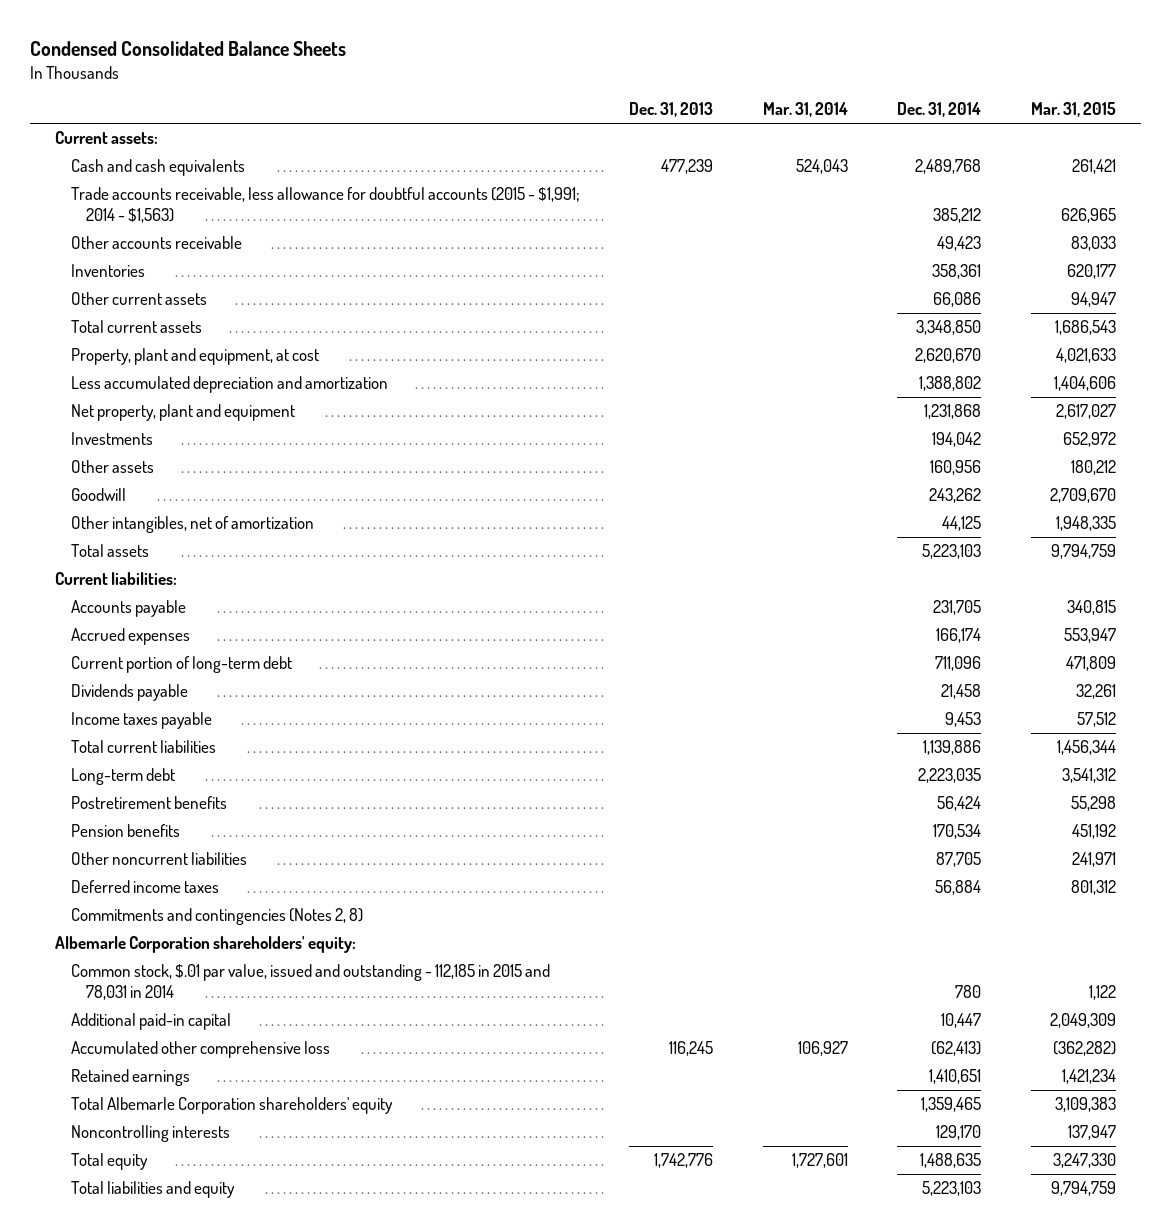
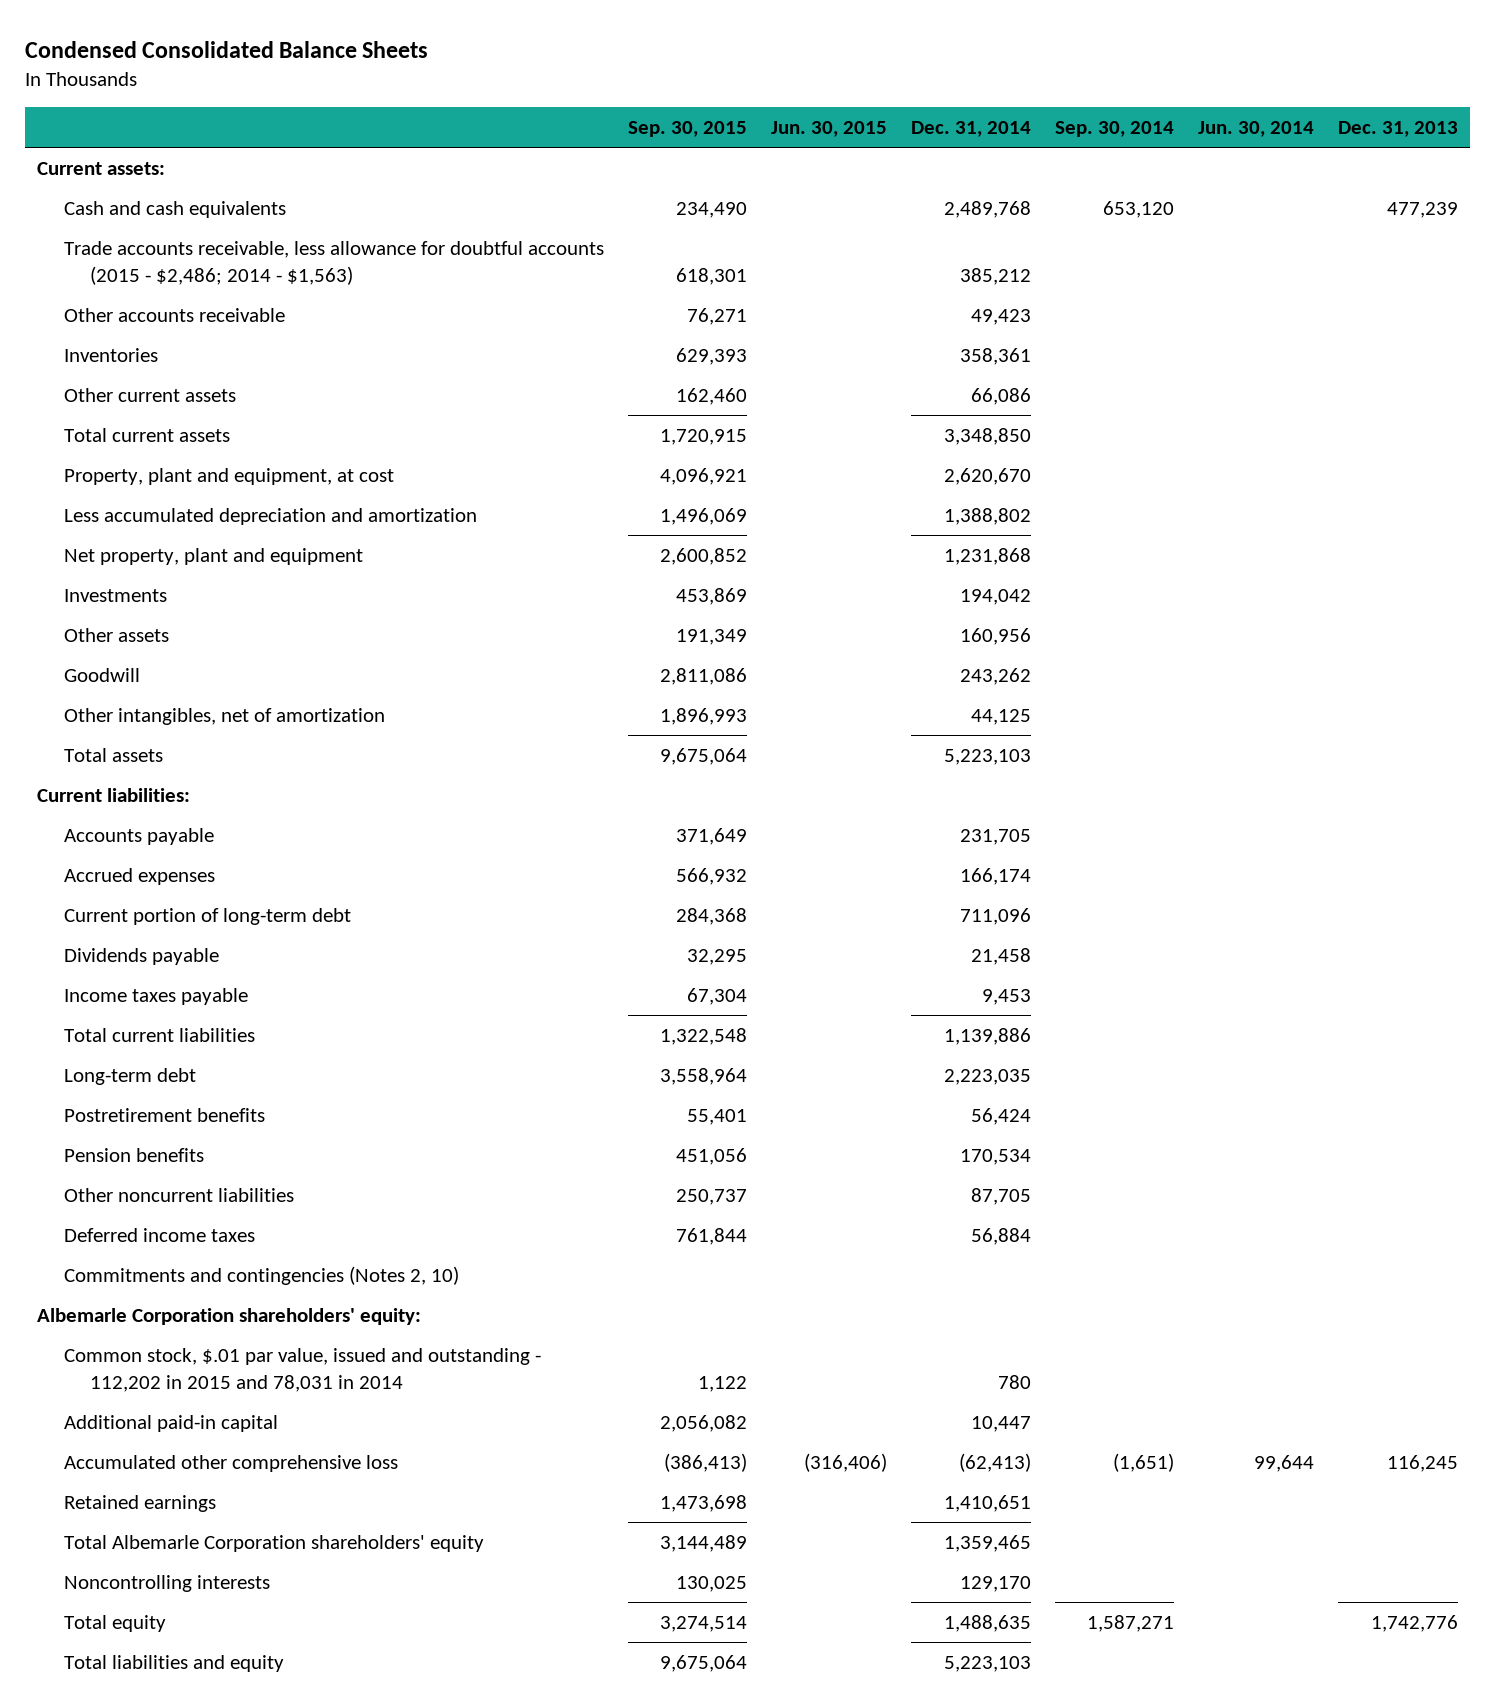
[762,102,848,118] Mar. 31, 2014 -> none
[1031,102,1117,118] Mar. 31, 2015 -> none
none -> [627,120,747,137] Sep. 30, 2015
none -> [770,120,887,137] Jun. 30, 2015
none -> [1054,120,1174,137] Sep. 30, 2014
none -> [1197,120,1314,137] Jun. 30, 2014
[70,186,580,224] Trade accounts receivable, less allowance for doubtful accounts (2015 - $1,991; 2014 - $1,563) -> [63,240,604,285] Trade accounts receivable, less allowance for doubtful accounts (2015 - $2,486; 2014 - $1,563)
[70,907,363,925] Commitments and contingencies (Notes 2, 8) -> [63,1265,459,1285] Commitments and contingencies (Notes 2, 10)
[70,963,550,1001] Common stock, $.01 par value, issued and outstanding - 112,185 in 2015 and 78,031 in 2014 -> [63,1347,541,1392] Common stock, $.01 par value, issued and outstanding - 112,202 in 2015 and 78,031 in 2014

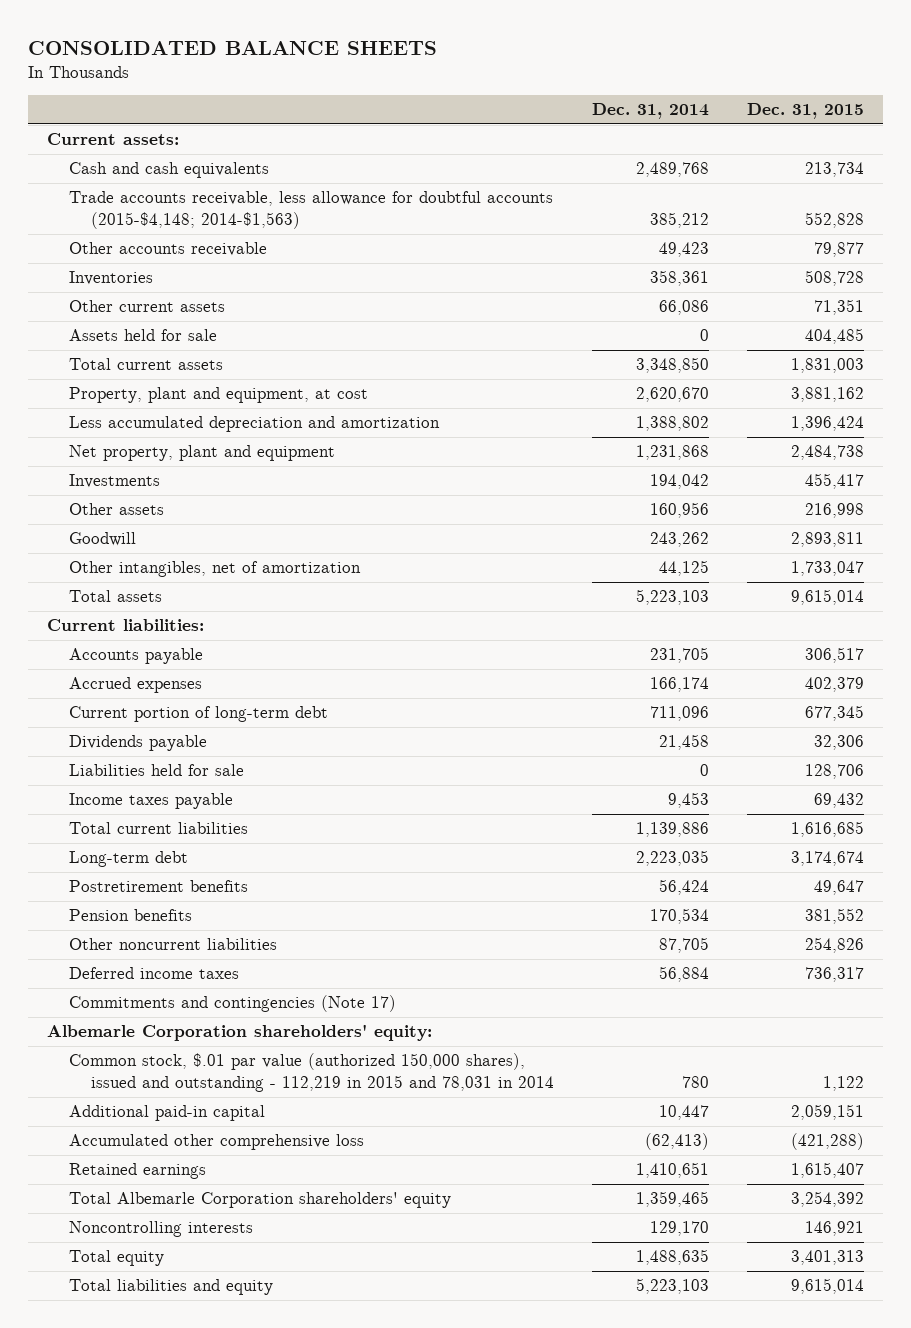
[25,40,429,58] Condensed Consolidated Balance Sheets -> [28,40,438,55] CONSOLIDATED BALANCE SHEETS
[627,120,747,137] Sep. 30, 2015 -> none
[770,120,887,137] Jun. 30, 2015 -> none
[1054,120,1174,137] Sep. 30, 2014 -> none
[1197,120,1314,137] Jun. 30, 2014 -> none
[1337,120,1458,137] Dec. 31, 2013 -> none
none -> [747,103,865,120] Dec. 31, 2015
[63,240,604,285] Trade accounts receivable, less allowance for doubtful accounts (2015 - $2,486; 2014 - $1,563) -> [69,191,554,230] Trade accounts receivable, less allowance for doubtful accounts (2015-$4,148; 2014-$1,563)
none -> [69,329,218,342] Assets held for sale
none -> [69,764,245,777] Liabilities held for sale
[63,1265,459,1285] Commitments and contingencies (Notes 2, 10) -> [69,995,397,1013] Commitments and contingencies (Note 17)
[63,1347,541,1392] Common stock, $.01 par value, issued and outstanding - 112,202 in 2015 and 78,031 in 2014 -> [69,1053,555,1093] Common stock, $.01 par value (authorized 150,000 shares), issued and outstanding - 112,219 in 2015 and 78,031 in 2014

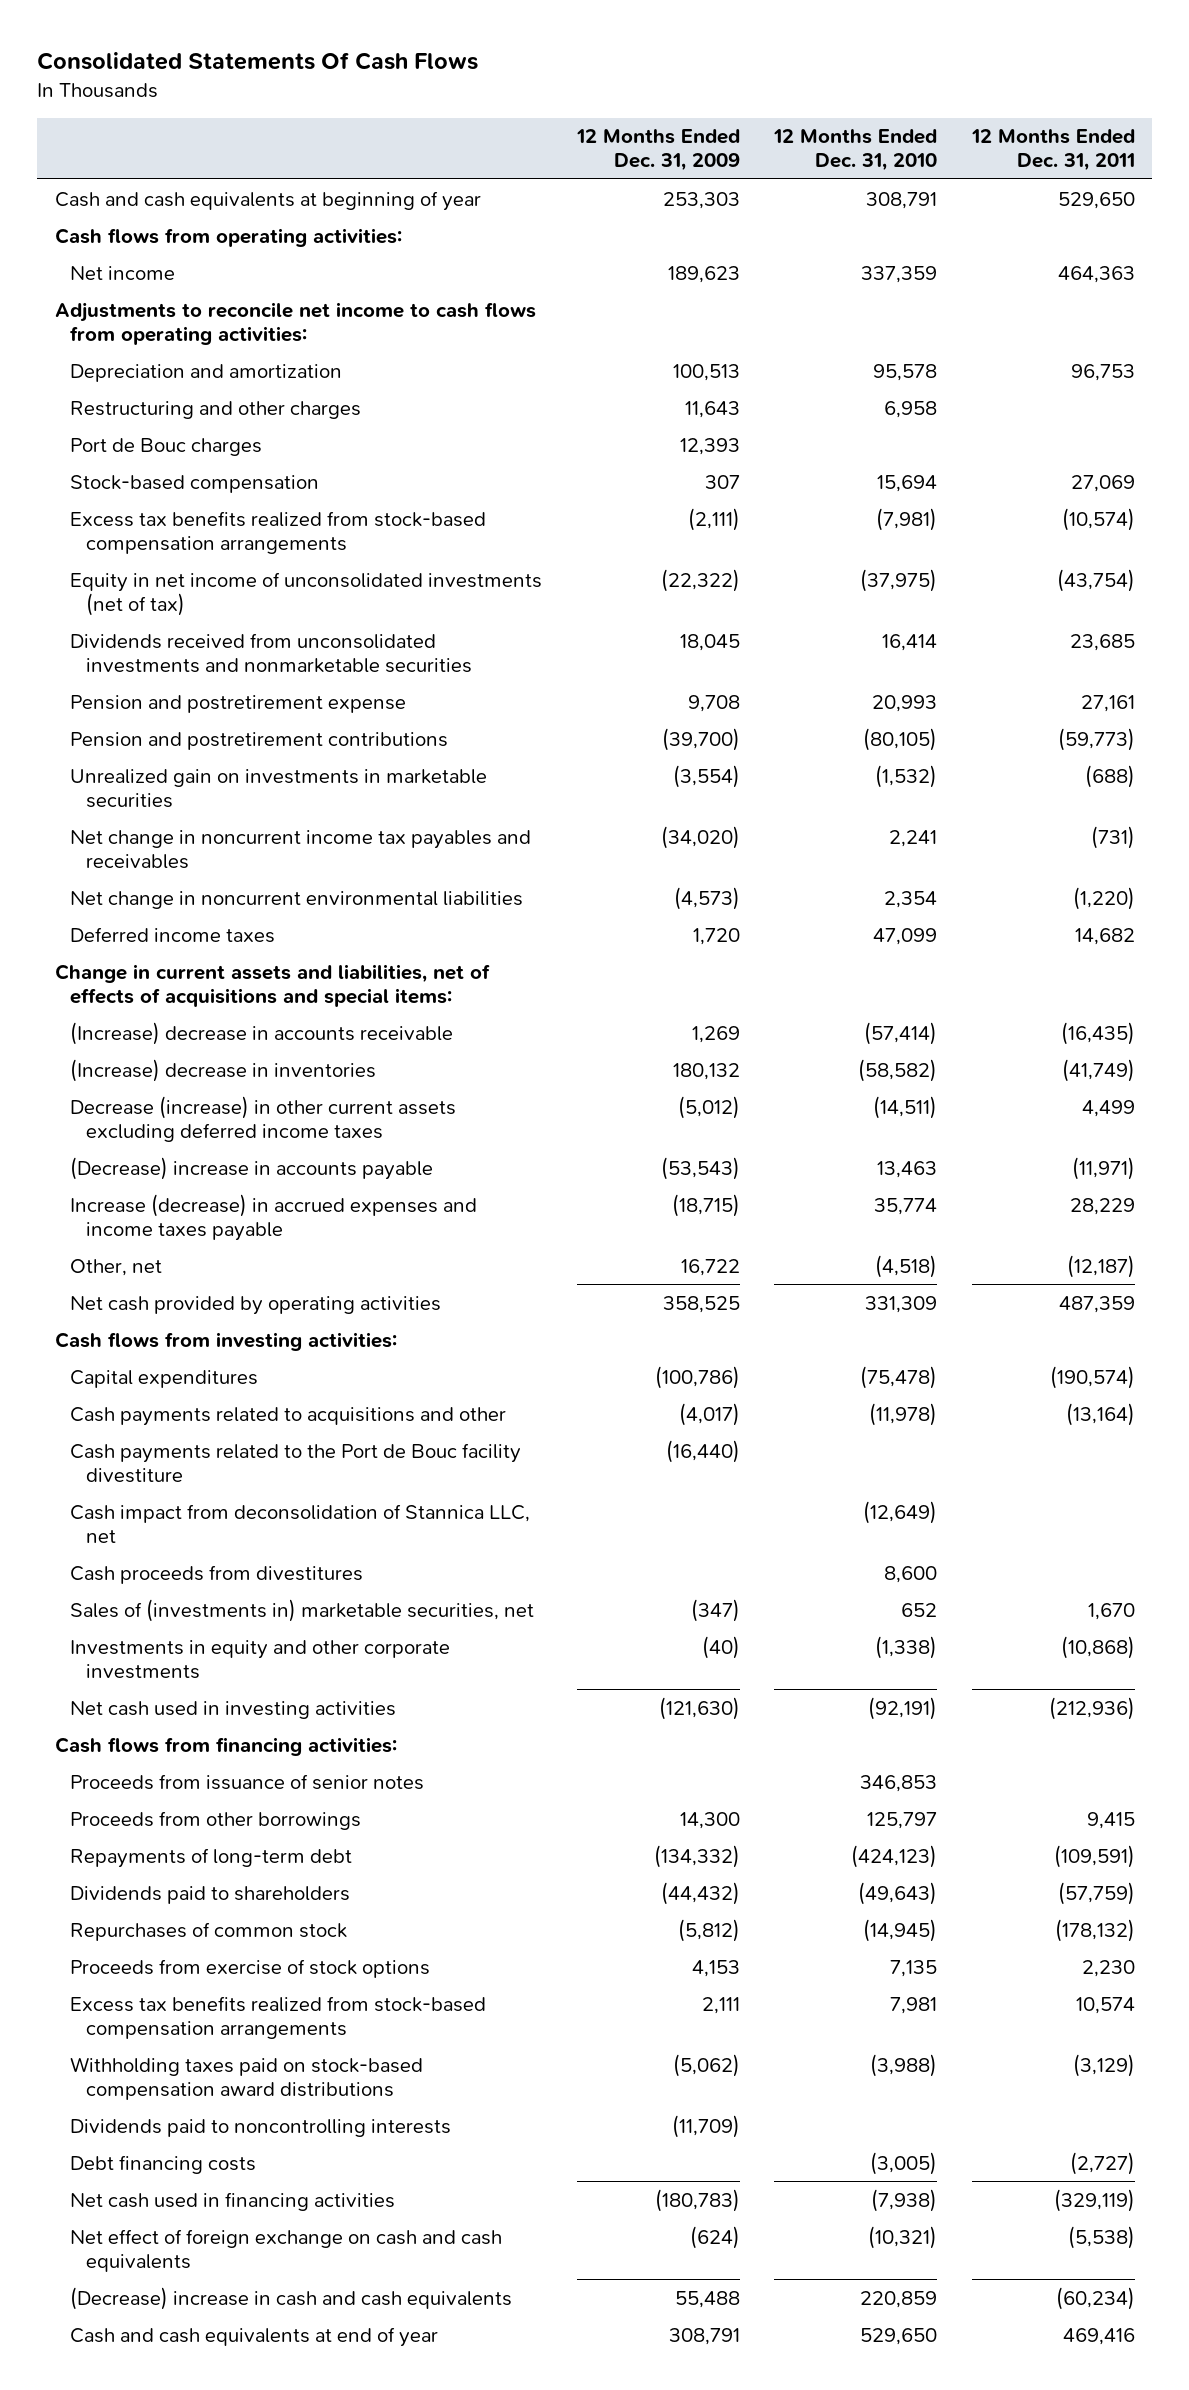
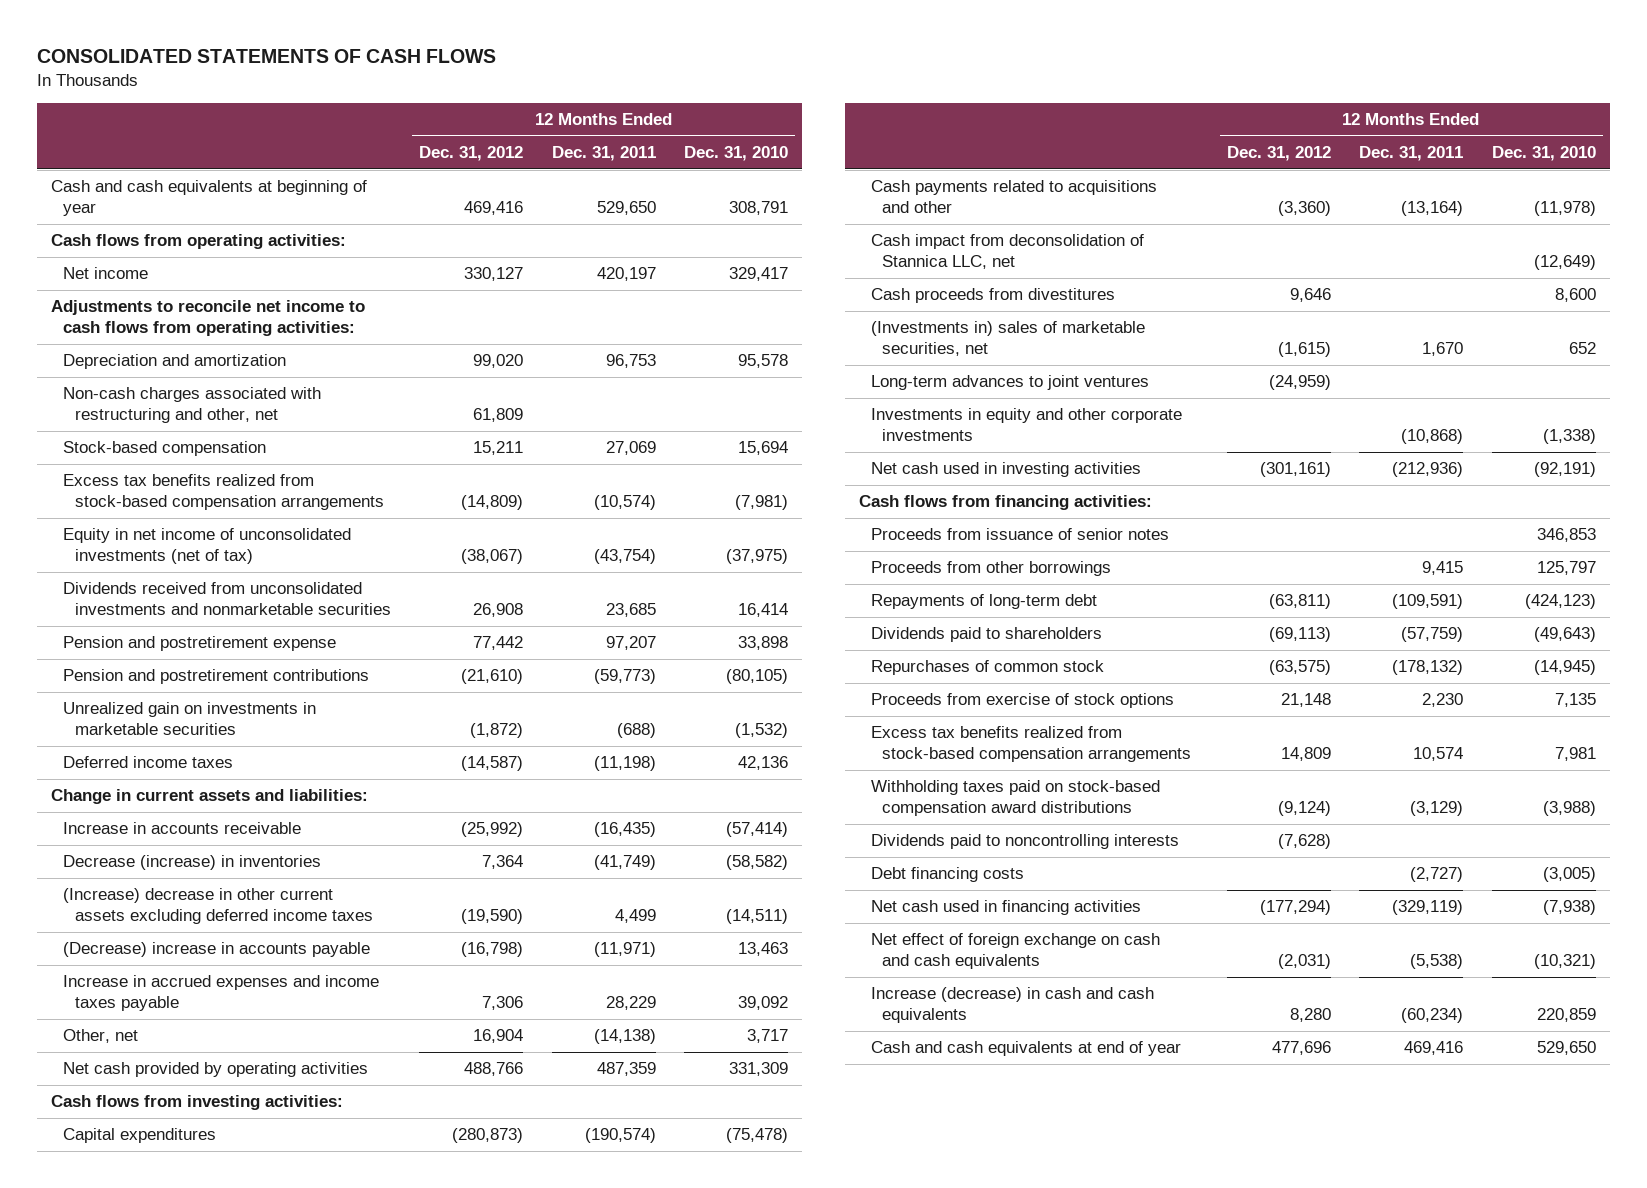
[37,52,479,71] Consolidated Statements Of Cash Flows -> [37,49,497,64] CONSOLIDATED STATEMENTS OF CASH FLOWS
[575,129,740,172] 12 Months Ended Dec. 31, 2009 -> none
none -> [419,145,524,161] Dec. 31, 2012
[861,265,938,283] 337,359 -> [729,267,789,282] 329,417
[1057,265,1135,283] 464,363 -> [596,267,656,282] 420,197
[70,400,362,419] Restructuring and other charges -> none
[70,437,263,456] Port de Bouc charges -> none
none -> [63,387,322,424] Non-cash charges associated with restructuring and other, net
[872,694,938,712] 20,993 -> [738,636,789,651] 33,898
[1080,694,1135,712] 27,161 -> [605,636,656,651] 97,207
[70,829,532,869] Net change in noncurrent income tax payables and receivables -> none
[70,890,524,909] Net change in noncurrent environmental liabilities -> none
[873,927,938,945] 47,099 -> [738,756,789,771] 42,136
[1074,927,1135,945] 14,682 -> [593,756,656,772] (11,198)
[54,963,490,1007] Change in current assets and liabilities, net of effects of acquisitions and special items: -> [51,789,369,805] Change in current assets and liabilities:
[70,1021,454,1045] (Increase) decrease in accounts receivable -> [63,822,302,835] Increase in accounts receivable
[70,1058,377,1082] (Increase) decrease in inventories -> [63,855,322,871] Decrease (increase) in inventories
[70,1095,457,1142] Decrease (increase) in other current assets excluding deferred income taxes -> [63,888,374,925] (Increase) decrease in other current assets excluding deferred income taxes
[70,1193,478,1241] Increase (decrease) in accrued expenses and income taxes payable -> [63,975,380,1012] Increase in accrued expenses and income taxes payable
[874,1197,938,1215] 35,774 -> [738,996,789,1011] 39,092
[875,1254,938,1278] (4,518) -> [747,1029,789,1044] 3,717
[1066,1254,1135,1278] (12,187) -> [593,1029,656,1045] (14,138)
[70,1442,522,1483] Cash payments related to the Port de Bouc facility divestiture -> none
[70,1598,535,1622] Sales of (investments in) marketable securities, net -> [870,321,1145,357] (Investments in) sales of marketable securities, net
none -> [870,375,1149,391] Long-term advances to joint ventures
[70,2286,513,2310] (Decrease) increase in cash and cash equivalents -> [870,987,1154,1024] Increase (decrease) in cash and cash equivalents

